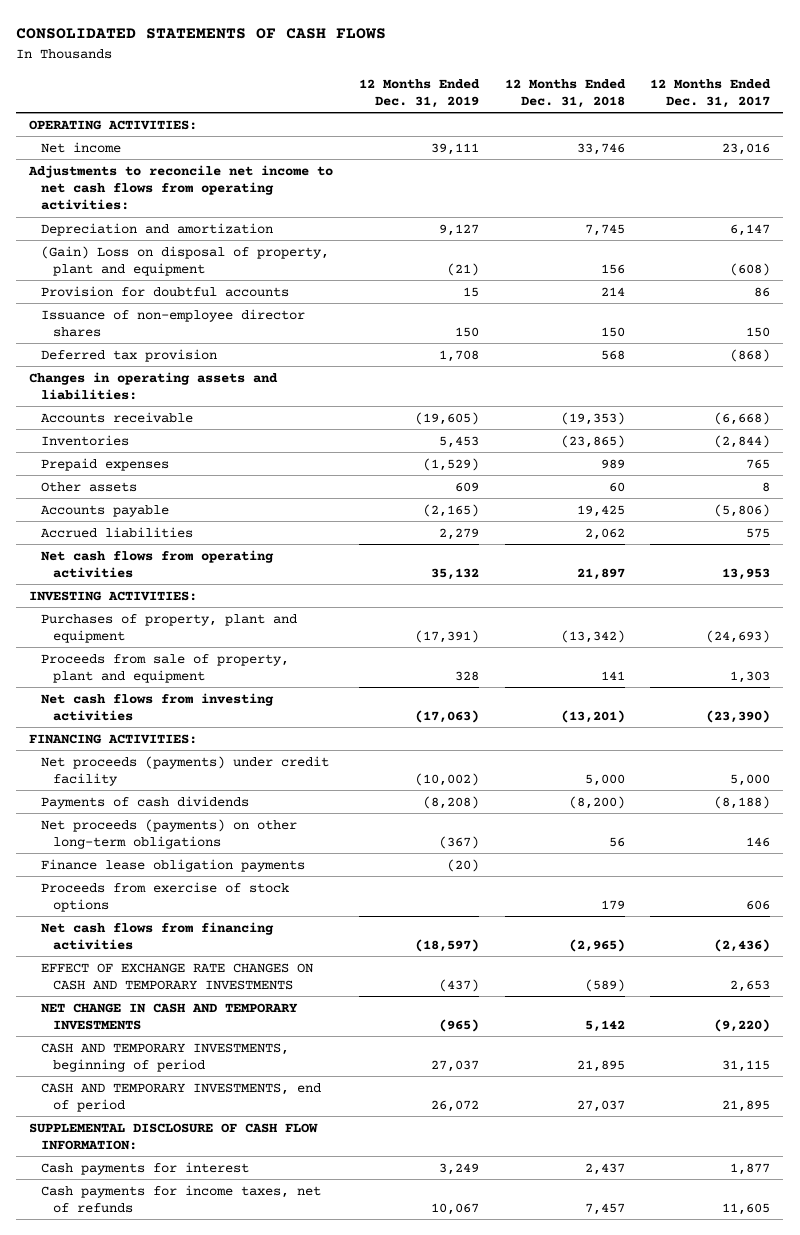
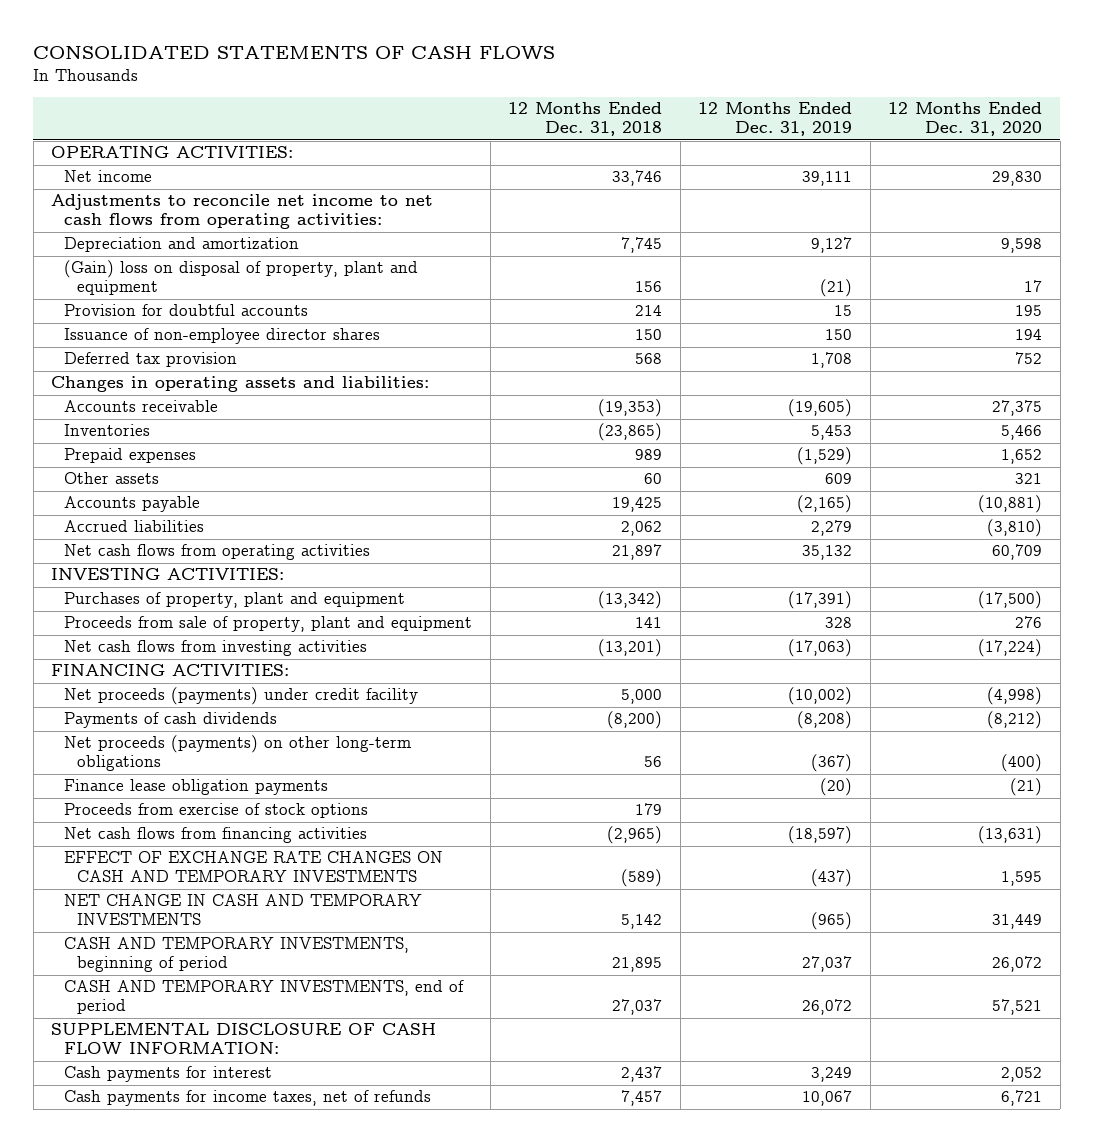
[650,78,772,108] 12 Months Ended Dec. 31, 2017 -> none
none -> [888,102,1043,137] 12 Months Ended Dec. 31, 2020
[41,245,330,276] (Gain) Loss on disposal of property, plant and equipment -> [64,260,419,296] (Gain) loss on disposal of property, plant and equipment

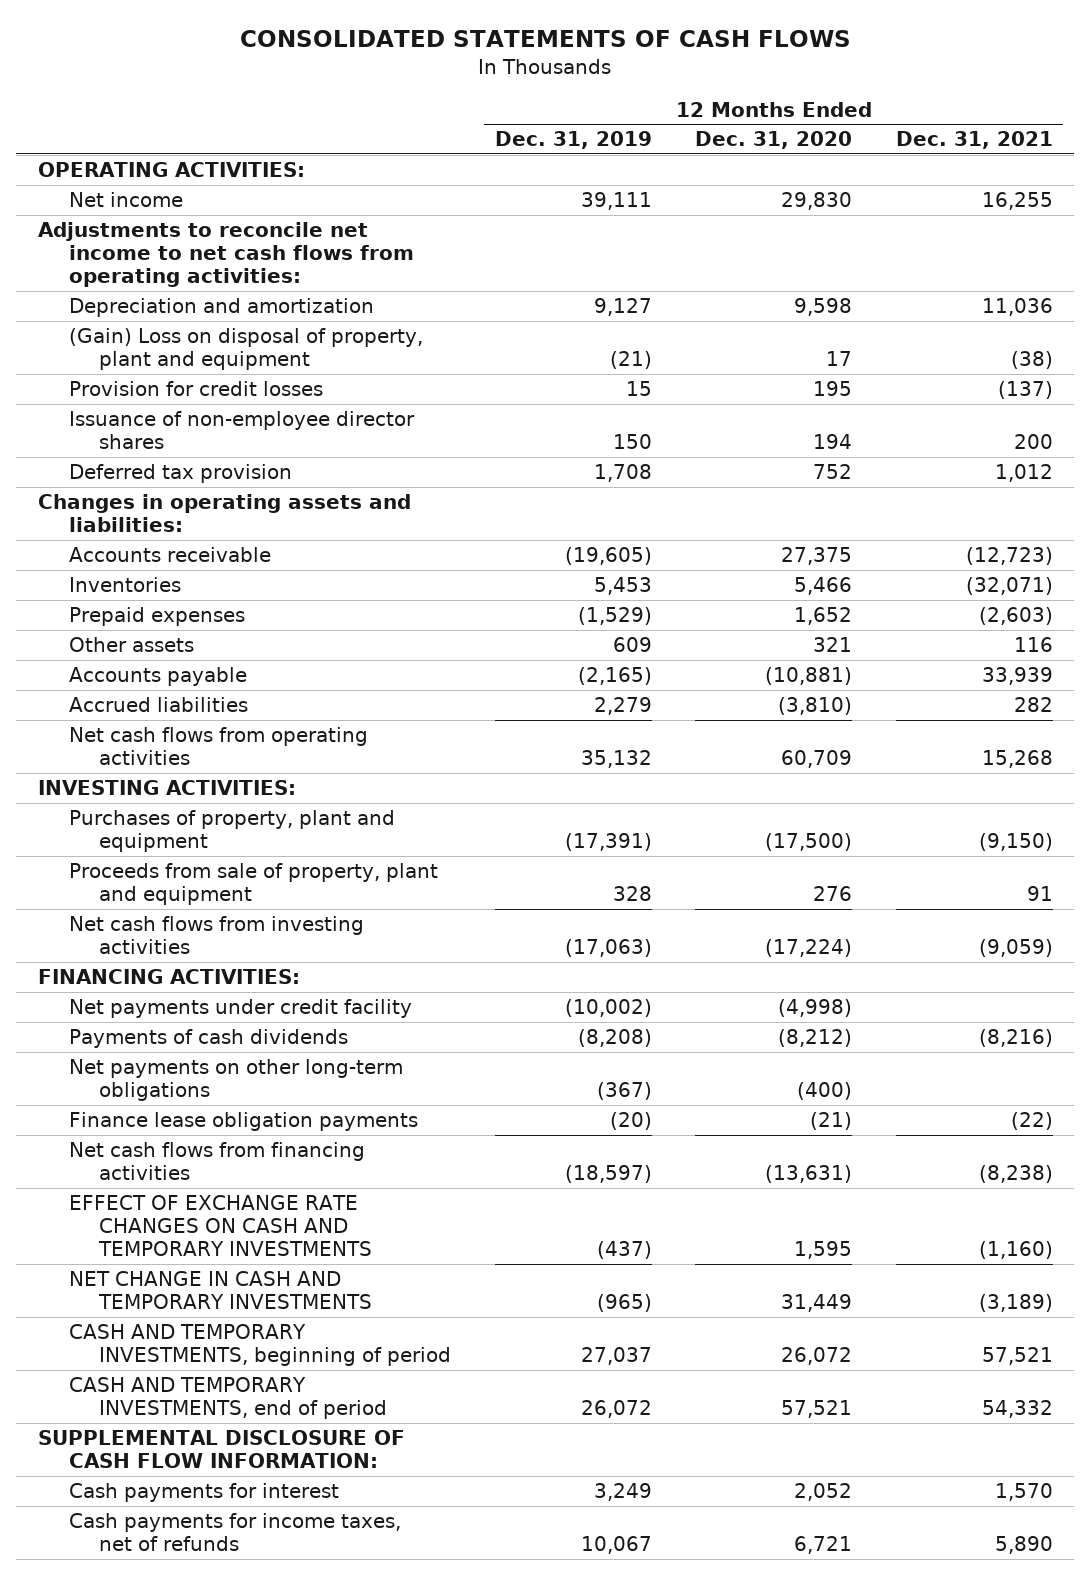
[508,102,663,137] 12 Months Ended Dec. 31, 2018 -> none
none -> [895,131,1053,150] Dec. 31, 2021
[64,260,419,296] (Gain) loss on disposal of property, plant and equipment -> [68,328,423,371] (Gain) Loss on disposal of property, plant and equipment
[64,304,309,317] Provision for doubtful accounts -> [68,381,323,397] Provision for credit losses
[64,687,419,706] Net proceeds (payments) under credit facility -> [68,999,412,1019] Net payments under credit facility
[64,735,412,772] Net proceeds (payments) on other long-term obligations -> [68,1059,403,1102] Net payments on other long-term obligations
[64,803,369,819] Proceeds from exercise of stock options -> none

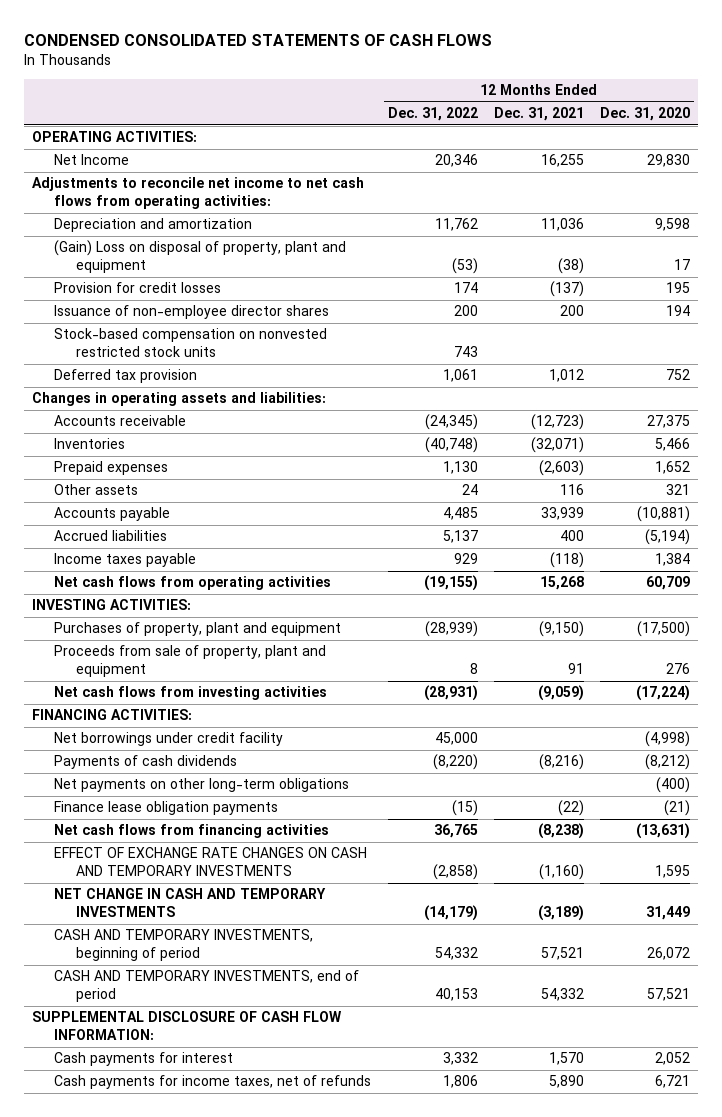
[240,30,852,48] CONSOLIDATED STATEMENTS OF CASH FLOWS -> [24,34,493,47] CONDENSED CONSOLIDATED STATEMENTS OF CASH FLOWS
[494,131,652,150] Dec. 31, 2019 -> none
none -> [387,107,478,122] Dec. 31, 2022
[68,192,183,208] Net income -> [54,154,130,166] Net Income
none -> [54,328,328,358] Stock-based compensation on nonvested restricted stock units
[778,697,853,716] (3,810) -> [644,529,690,546] (5,194)
[1013,697,1053,713] 282 -> [559,530,584,542] 400
none -> [54,553,197,568] Income taxes payable
[68,999,412,1019] Net payments under credit facility -> [54,732,284,747] Net borrowings under credit facility

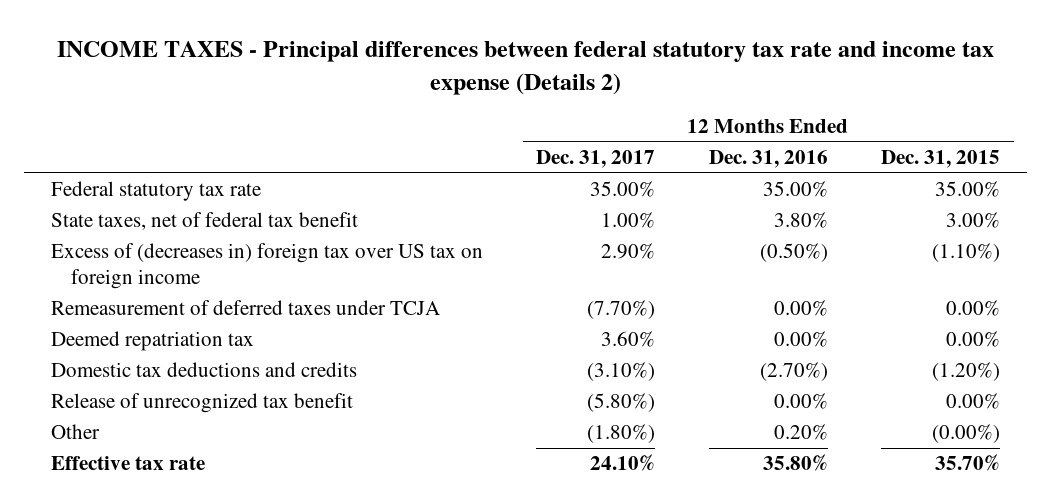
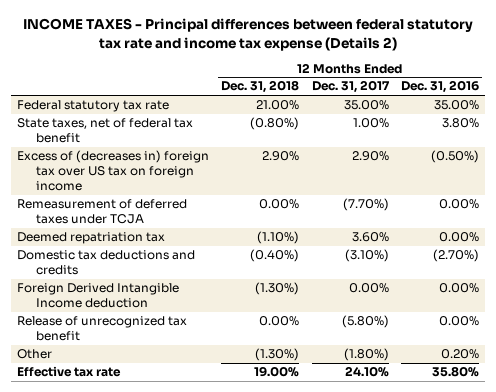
[881,150,1001,169] Dec. 31, 2015 -> none
none -> [221,80,300,94] Dec. 31, 2018
none -> [17,283,180,309] Foreign Derived Intangible Income deduction

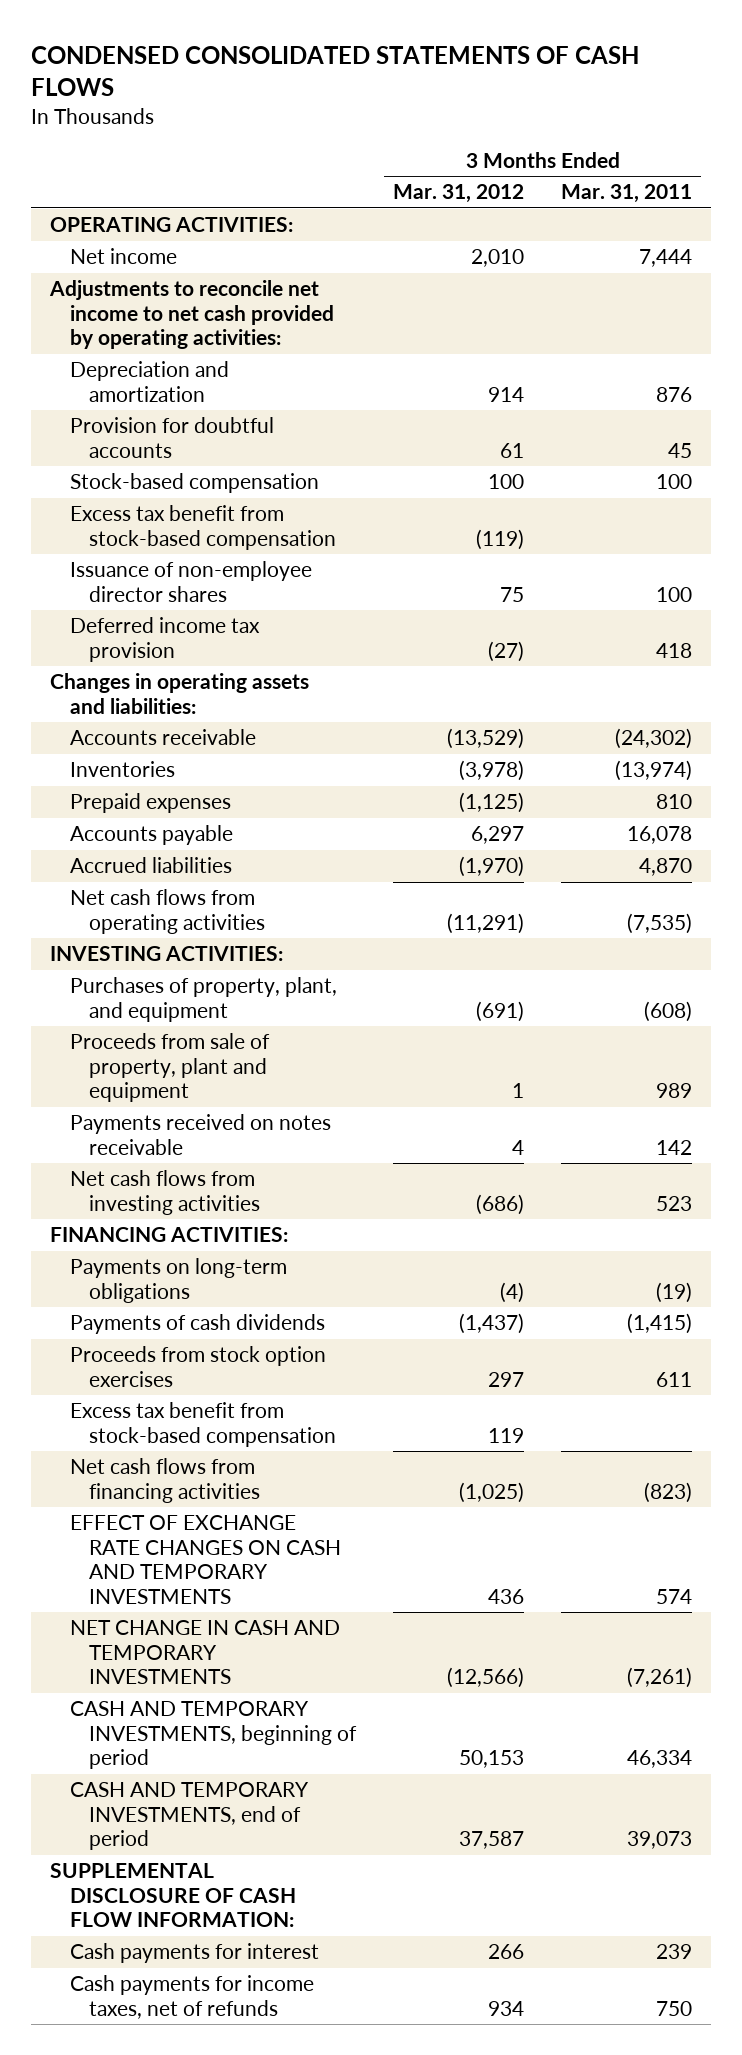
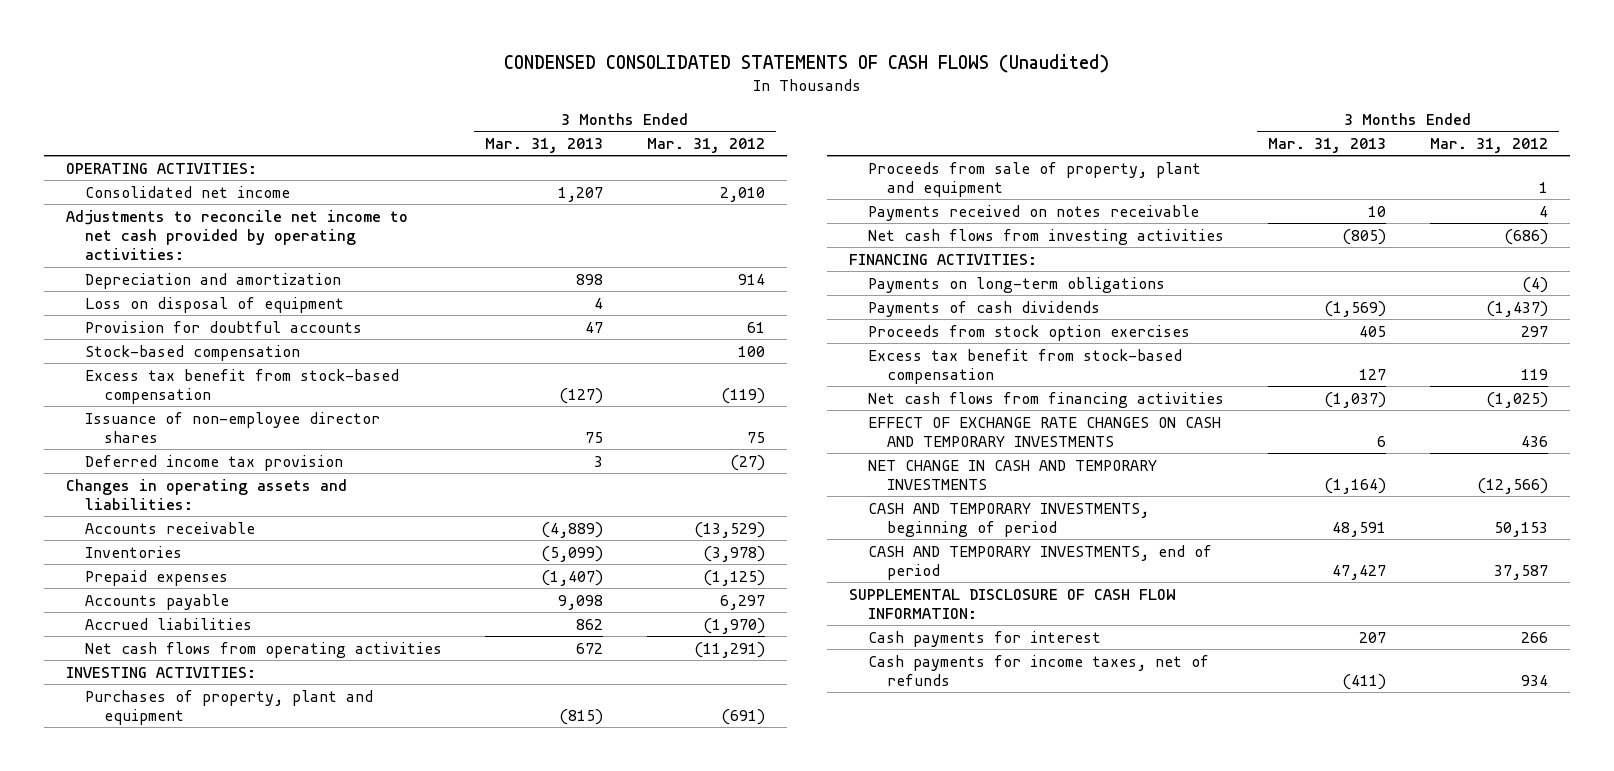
[31,45,640,96] CONDENSED CONSOLIDATED STATEMENTS OF CASH FLOWS -> [503,54,1109,74] CONDENSED CONSOLIDATED STATEMENTS OF CASH FLOWS (Unaudited)
[561,184,693,204] Mar. 31, 2011 -> none
none -> [485,137,604,153] Mar. 31, 2013
[69,248,177,265] Net income -> [84,185,290,198] Consolidated net income
none -> [84,296,344,313] Loss on disposal of equipment
[69,977,337,1022] Purchases of property, plant, and equipment -> [84,689,373,726] Purchases of property, plant and equipment

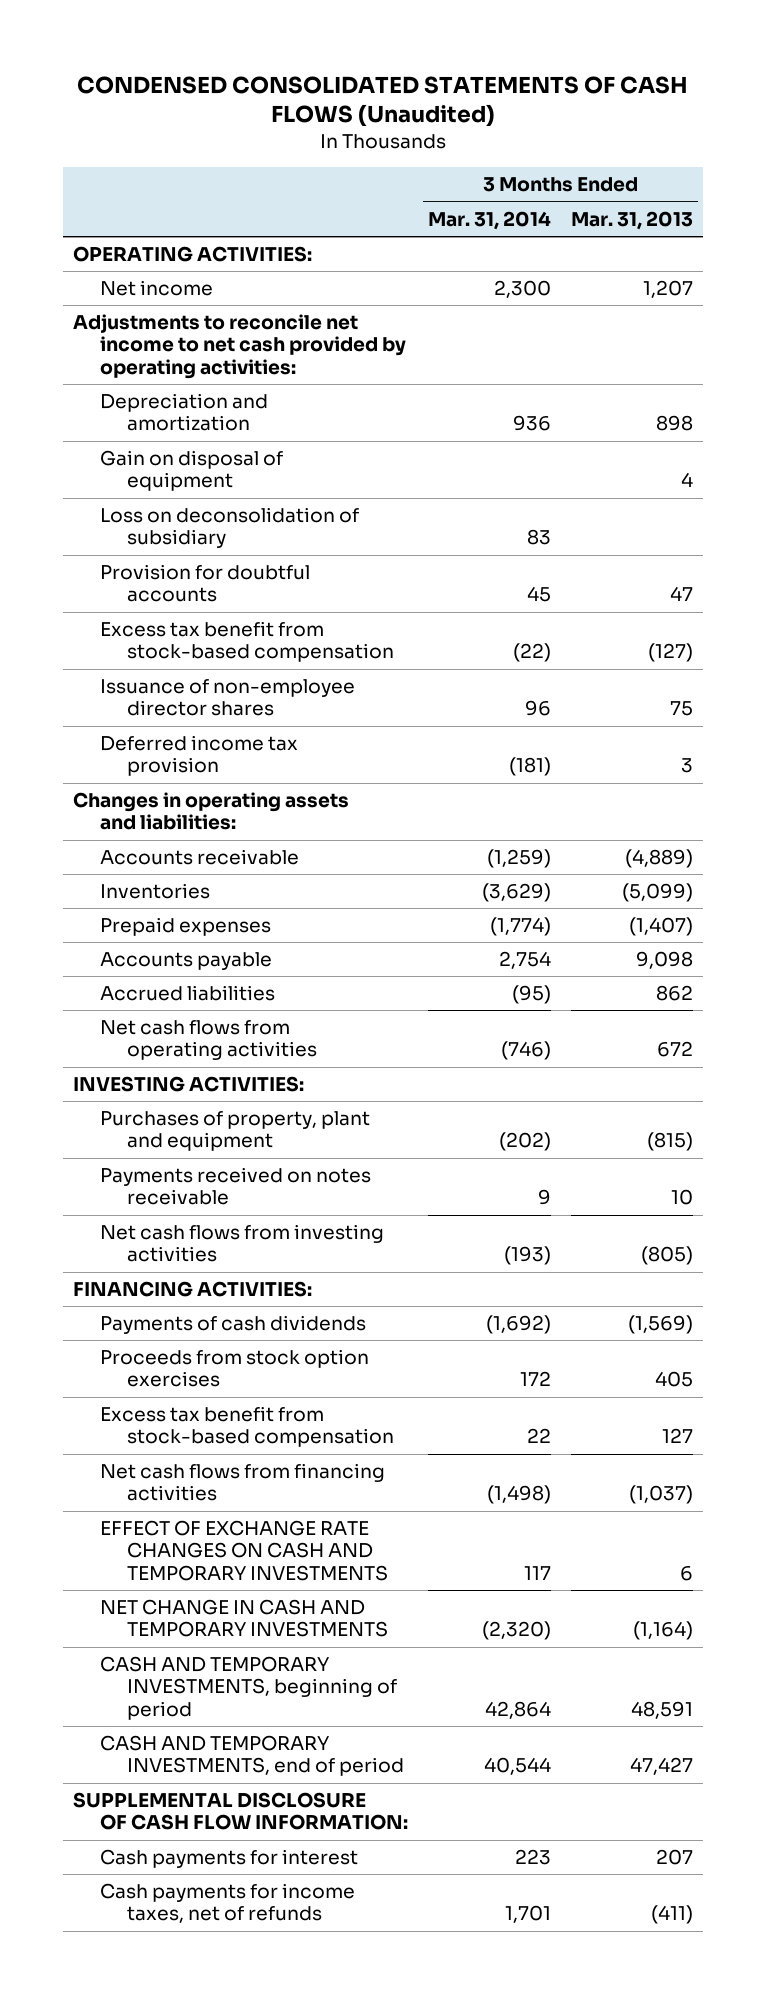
[646,137,765,153] Mar. 31, 2012 -> none
none -> [428,210,552,230] Mar. 31, 2014
[84,185,290,198] Consolidated net income -> [100,280,214,297] Net income
[84,296,344,313] Loss on disposal of equipment -> [100,450,284,492] Gain on disposal of equipment
none -> [100,507,360,549] Loss on deconsolidation of subsidiary
[84,344,300,361] Stock-based compensation -> none
[867,161,1201,198] Proceeds from sale of property, plant and equipment -> none
[867,276,1165,293] Payments on long-term obligations -> none

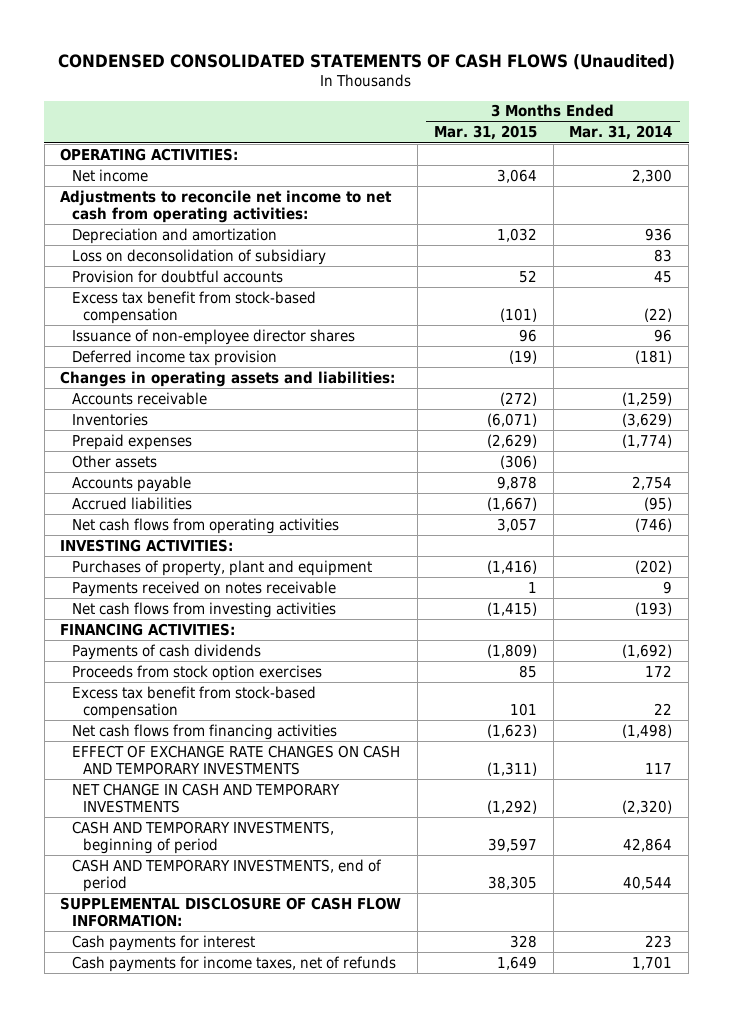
[571,210,694,230] Mar. 31, 2013 -> none
none -> [433,125,537,141] Mar. 31, 2015
[73,314,407,379] Adjustments to reconcile net income to net cash provided by operating activities: -> [60,189,393,223] Adjustments to reconcile net income to net cash from operating activities:
[100,450,284,492] Gain on disposal of equipment -> none
none -> [71,454,157,468] Other assets

